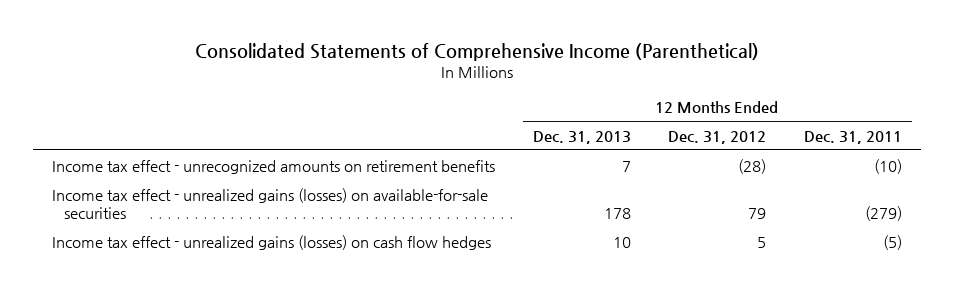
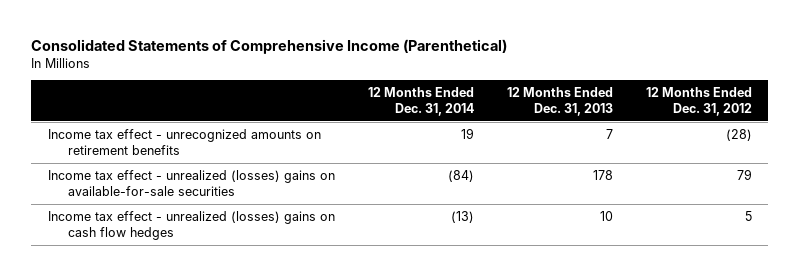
[804,130,903,144] Dec. 31, 2011 -> none
none -> [367,87,474,117] 12 Months Ended Dec. 31, 2014
[52,187,489,220] Income tax effect - unrealized gains (losses) on available-for-sale securities -> [47,169,335,197] Income tax effect - unrealized (losses) gains on available-for-sale securities
[52,234,492,250] Income tax effect - unrealized gains (losses) on cash flow hedges -> [47,210,335,241] Income tax effect - unrealized (losses) gains on cash flow hedges

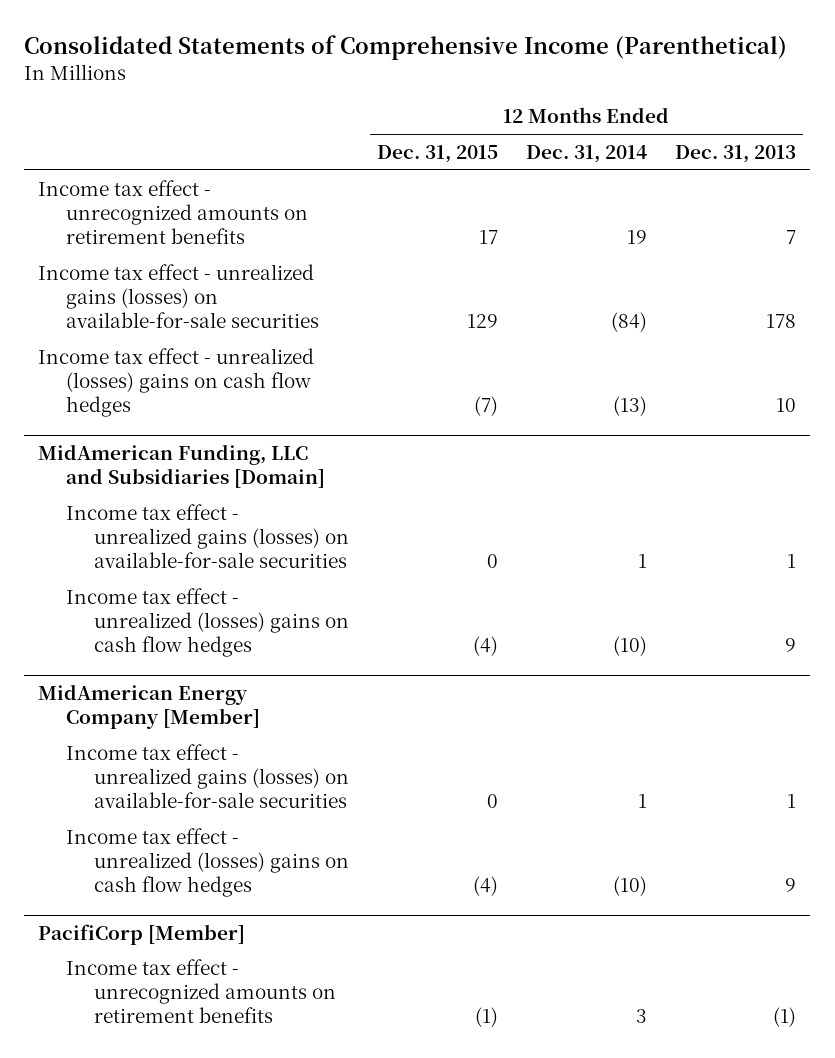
[645,87,752,117] 12 Months Ended Dec. 31, 2012 -> none
none -> [376,144,498,163] Dec. 31, 2015
[47,169,335,197] Income tax effect - unrealized (losses) gains on available-for-sale securities -> [38,263,319,328] Income tax effect - unrealized gains (losses) on available-for-sale securities
none -> [38,443,325,488] MidAmerican Funding, LLC and Subsidiaries [Domain]
none -> [65,503,349,568] Income tax effect - unrealized gains (losses) on available-for-sale securities
none -> [65,587,349,657] Income tax effect - unrealized (losses) gains on cash flow hedges
none -> [38,683,260,729] MidAmerican Energy Company [Member]
none -> [65,743,349,808] Income tax effect - unrealized gains (losses) on available-for-sale securities
none -> [65,827,349,897] Income tax effect - unrealized (losses) gains on cash flow hedges
none -> [38,923,246,945] PacifiCorp [Member]
none -> [65,958,336,1023] Income tax effect - unrecognized amounts on retirement benefits

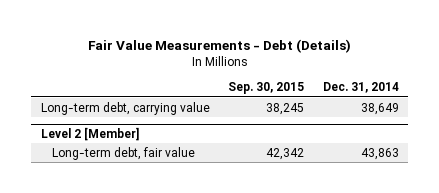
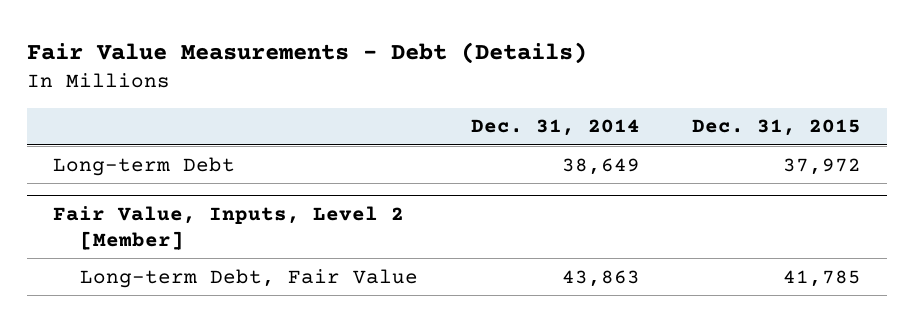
[228,82,305,95] Sep. 30, 2015 -> none
none -> [691,119,861,137] Dec. 31, 2015
[40,101,210,115] Long-term debt, carrying value -> [52,156,235,176] Long-term Debt
[40,126,140,141] Level 2 [Member] -> [52,206,404,250] Fair Value, Inputs, Level 2 [Member]
[52,146,196,160] Long-term debt, fair value -> [80,268,419,288] Long-term Debt, Fair Value

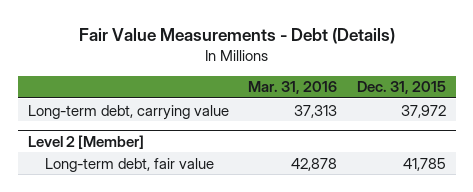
[470,119,640,137] Dec. 31, 2014 -> none
none -> [248,81,338,95] Mar. 31, 2016
[52,156,235,176] Long-term Debt -> [27,104,229,120] Long-term debt, carrying value
[52,206,404,250] Fair Value, Inputs, Level 2 [Member] -> [27,134,144,149] Level 2 [Member]
[80,268,419,288] Long-term Debt, Fair Value -> [44,157,214,172] Long-term debt, fair value

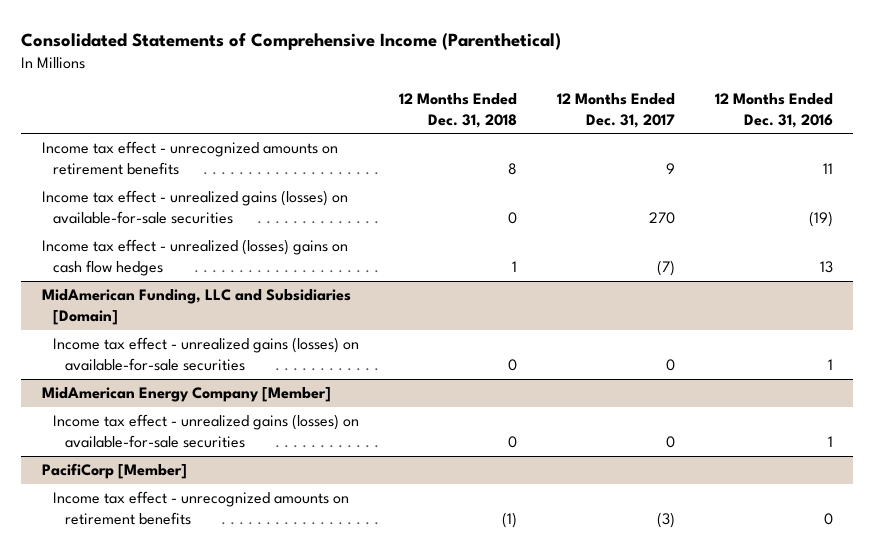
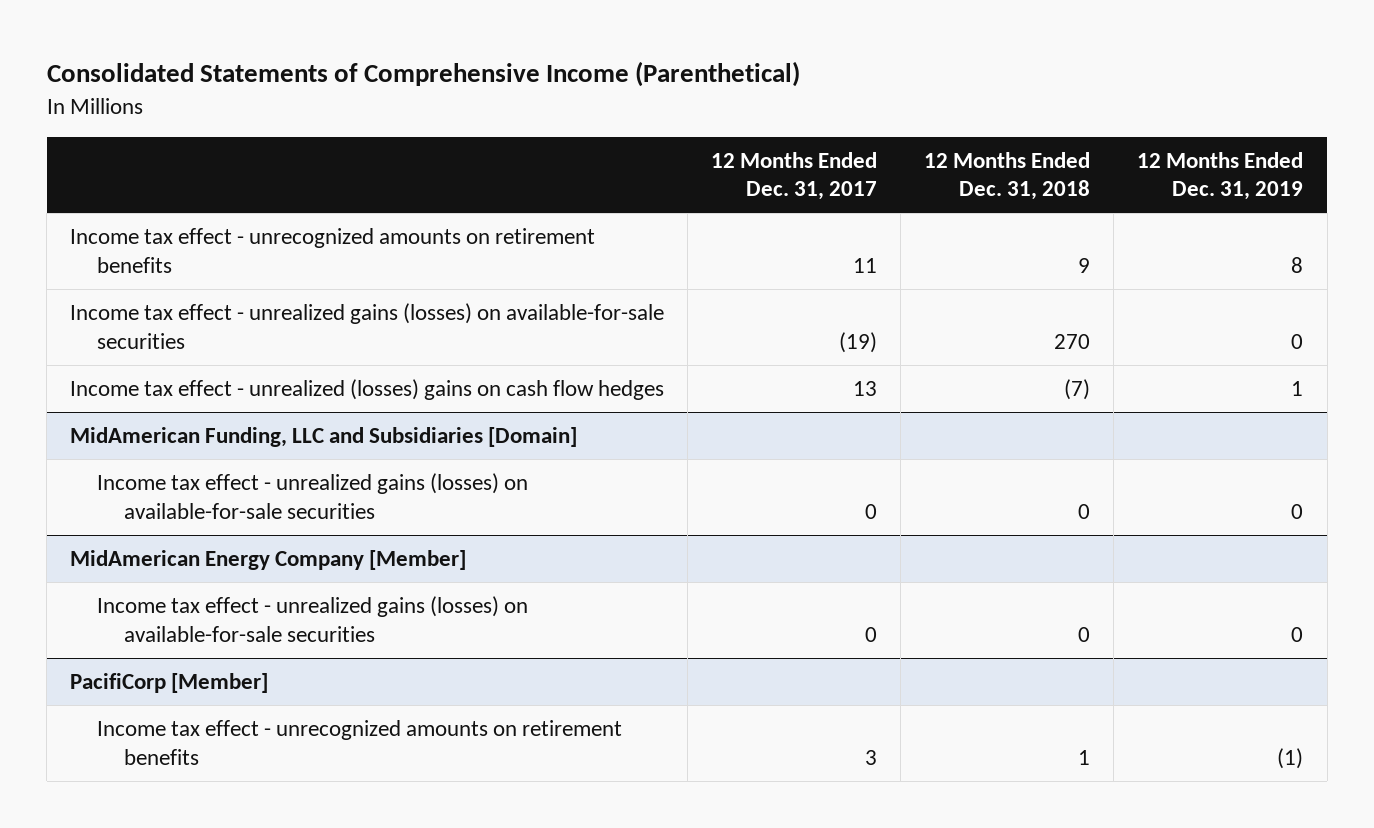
[715,92,834,128] 12 Months Ended Dec. 31, 2016 -> none
none -> [1137,151,1304,201] 12 Months Ended Dec. 31, 2019
[508,163,518,176] 8 -> [1078,257,1091,273] 9
[666,163,676,175] 9 -> [853,257,878,273] 11
[508,212,518,225] 0 -> [1054,333,1091,349] 270
[649,212,676,225] 270 -> [839,331,878,353] (19)
[512,261,518,273] 1 -> [1064,379,1091,401] (7)
[657,260,676,277] (7) -> [853,381,878,397] 13
[502,512,518,529] (1) -> [1078,749,1091,765] 1
[657,512,676,529] (3) -> [865,749,878,765] 3

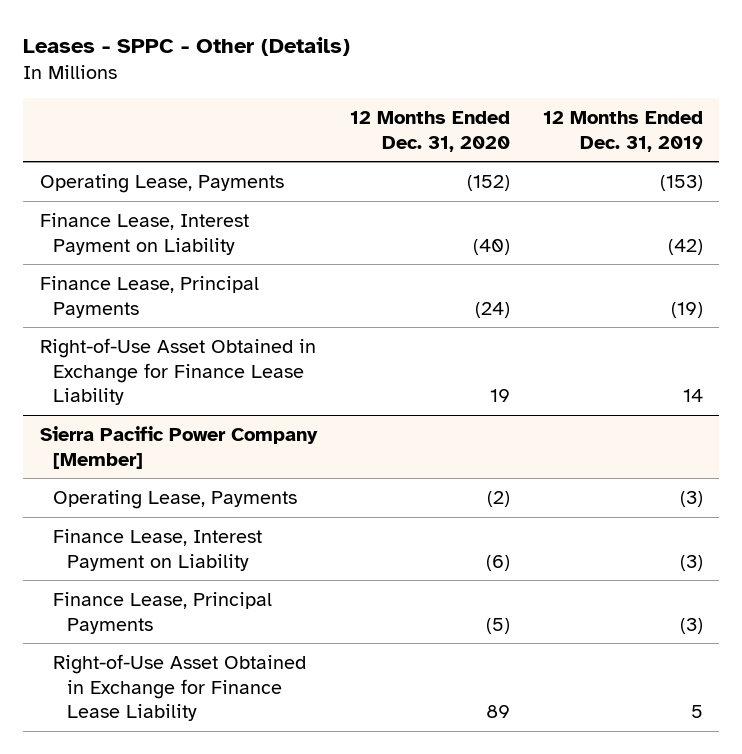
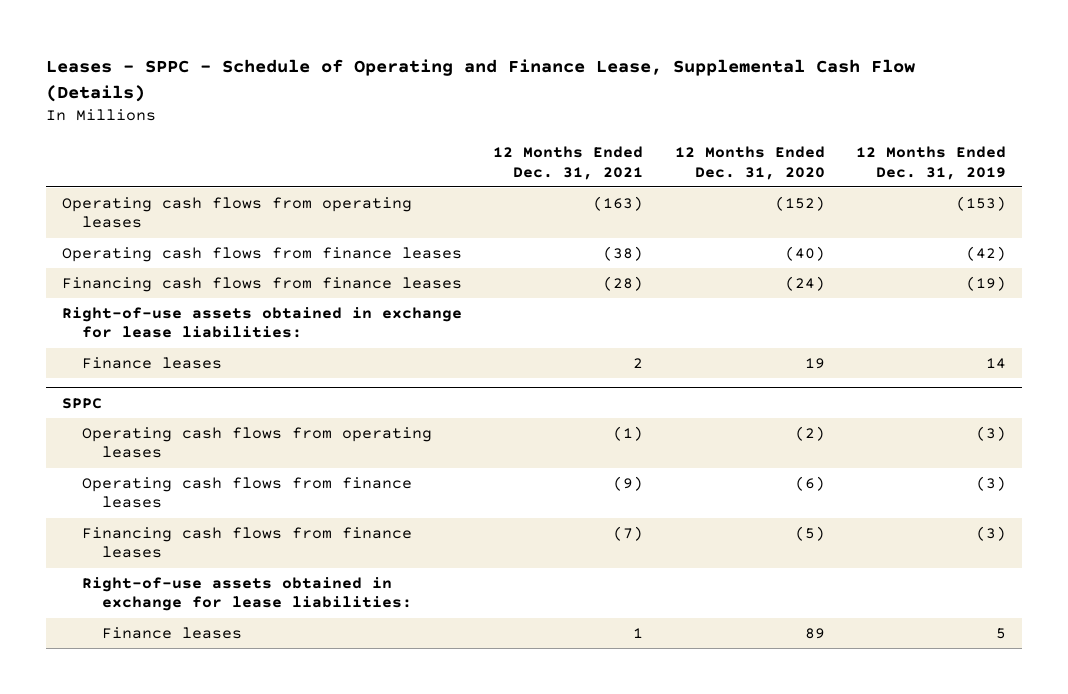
[22,36,350,56] Leases - SPPC - Other (Details) -> [46,59,916,102] Leases - SPPC - Schedule of Operating and Finance Lease, Supplemental Cash Flow (Details)
none -> [493,146,644,180] 12 Months Ended Dec. 31, 2021
[39,173,284,193] Operating Lease, Payments -> [61,196,412,229] Operating cash flows from operating leases
[39,212,249,255] Finance Lease, Interest Payment on Liability -> [61,246,462,262] Operating cash flows from finance leases
[39,275,259,318] Finance Lease, Principal Payments -> [61,276,462,292] Financing cash flows from finance leases
none -> [61,306,462,339] Right-of-use assets obtained in exchange for lease liabilities:
[39,337,316,406] Right-of-Use Asset Obtained in Exchange for Finance Lease Liability -> [81,356,222,369] Finance leases
[39,425,318,469] Sierra Pacific Power Company [Member] -> [61,397,102,409] SPPC
[53,489,298,509] Operating Lease, Payments -> [81,426,432,459] Operating cash flows from operating leases
[53,528,263,571] Finance Lease, Interest Payment on Liability -> [81,476,412,509] Operating cash flows from finance leases
[53,591,273,634] Finance Lease, Principal Payments -> [81,526,412,559] Financing cash flows from finance leases
none -> [81,576,412,612] Right-of-use assets obtained in exchange for lease liabilities:
[53,653,307,722] Right-of-Use Asset Obtained in Exchange for Finance Lease Liability -> [101,626,242,639] Finance leases

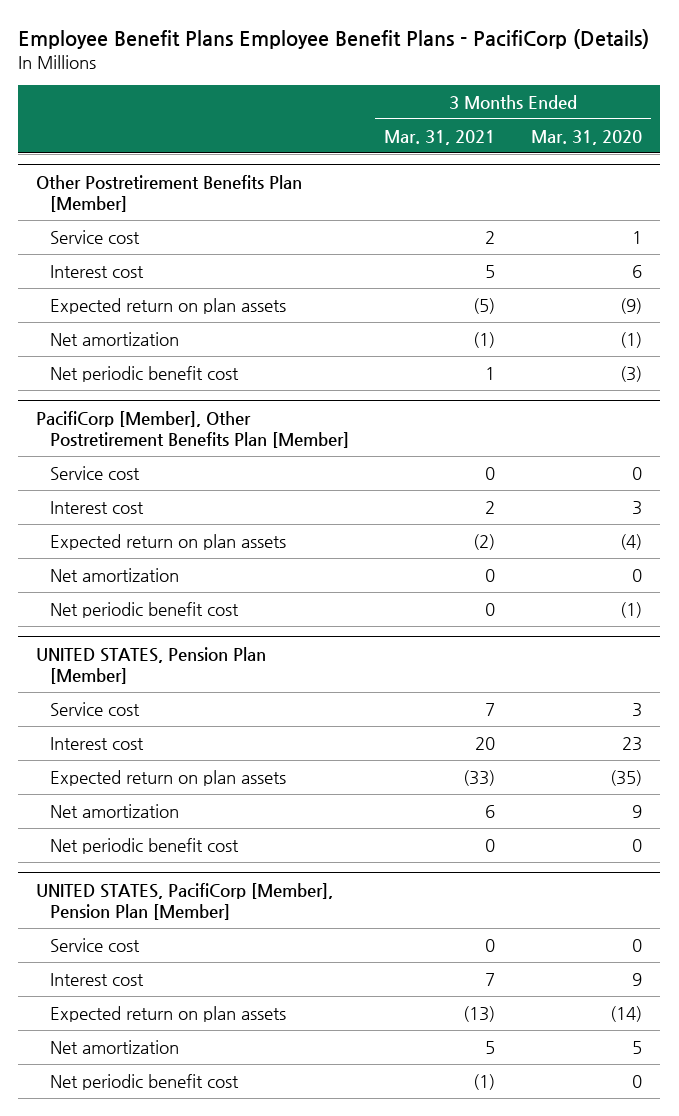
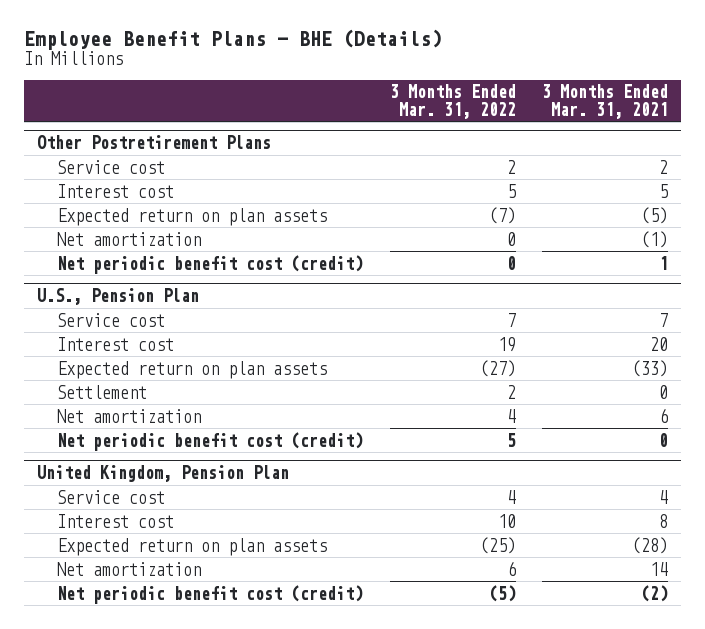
[18,29,650,50] Employee Benefit Plans Employee Benefit Plans - PacifiCorp (Details) -> [23,29,442,51] Employee Benefit Plans - BHE (Details)
[531,129,643,145] Mar. 31, 2020 -> none
none -> [389,84,516,119] 3 Months Ended Mar. 31, 2022
[36,174,303,213] Other Postretirement Benefits Plan [Member] -> [37,135,272,150] Other Postretirement Plans
[36,410,349,449] PacifiCorp [Member], Other Postretirement Benefits Plan [Member] -> none
[49,465,140,480] Service cost -> none
[49,500,144,514] Interest cost -> none
[49,533,286,550] Expected return on plan assets -> none
[49,567,179,582] Net amortization -> none
[49,601,239,618] Net periodic benefit cost -> none
[36,646,267,685] UNITED STATES, Pension Plan [Member] -> none
[49,365,239,382] Net periodic benefit cost -> [57,254,364,274] Net periodic benefit cost (credit)
none -> [37,288,200,306] U.S., Pension Plan
none -> [57,384,148,399] Settlement
[36,882,334,921] UNITED STATES, PacifiCorp [Member], Pension Plan [Member] -> none
[49,837,239,854] Net periodic benefit cost -> [57,431,364,451] Net periodic benefit cost (credit)
none -> [37,465,290,483] United Kingdom, Pension Plan
[485,938,496,952] 0 -> [658,489,668,504] 4
[485,972,496,986] 7 -> [658,513,668,528] 8
[463,1005,496,1022] (13) -> [631,536,668,554] (28)
[485,1040,496,1054] 5 -> [649,561,668,576] 14
[49,1073,239,1090] Net periodic benefit cost -> [57,584,364,604] Net periodic benefit cost (credit)
[473,1073,496,1090] (1) -> [640,584,668,602] (2)

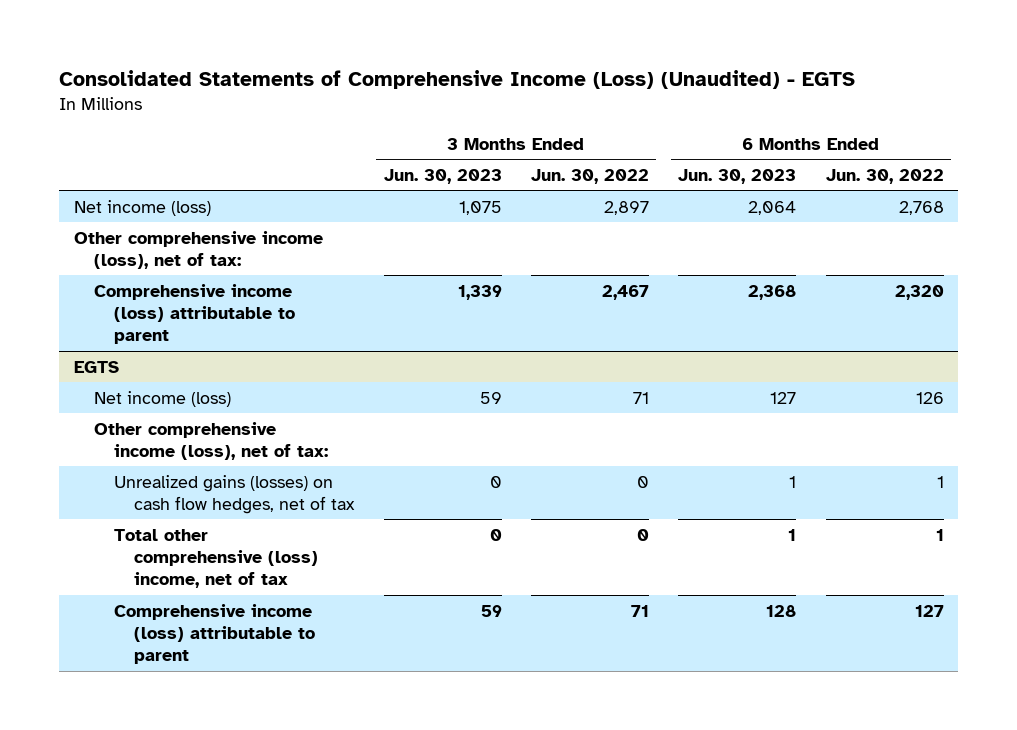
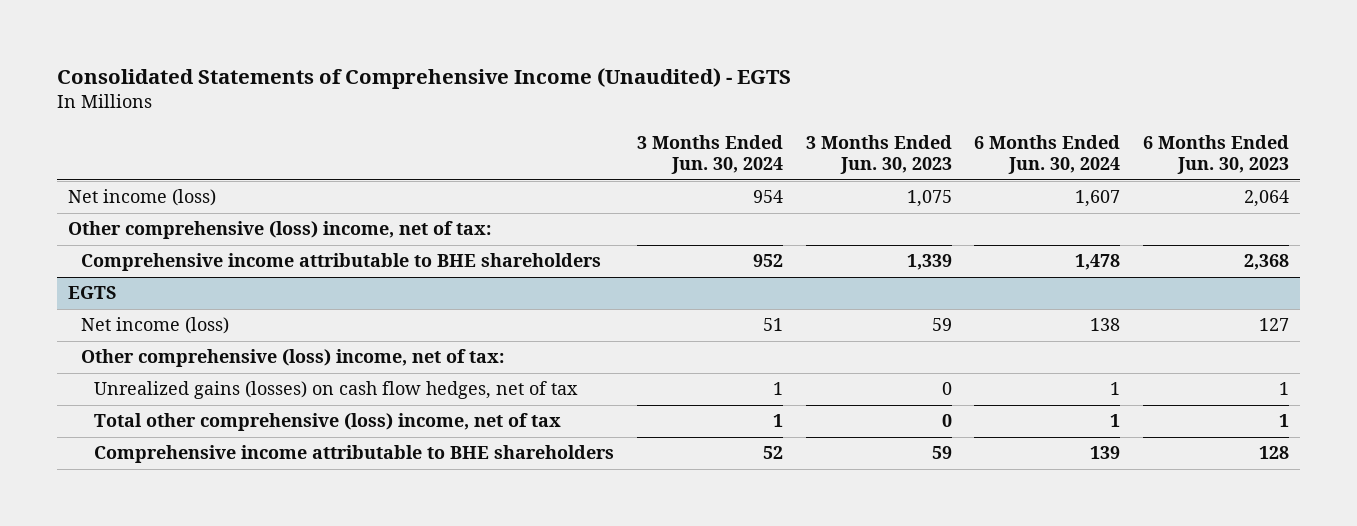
[58,70,855,90] Consolidated Statements of Comprehensive Income (Loss) (Unaudited) - EGTS -> [56,68,791,90] Consolidated Statements of Comprehensive Income (Unaudited) - EGTS
[530,168,649,184] Jun. 30, 2022 -> none
[825,168,944,184] Jun. 30, 2022 -> none
none -> [636,134,783,175] 3 Months Ended Jun. 30, 2024
none -> [974,134,1121,175] 6 Months Ended Jun. 30, 2024
[73,230,323,269] Other comprehensive income (loss), net of tax: -> [67,221,491,240] Other comprehensive (loss) income, net of tax:
[93,283,295,345] Comprehensive income (loss) attributable to parent -> [81,253,602,272] Comprehensive income attributable to BHE shareholders
[93,421,328,460] Other comprehensive income (loss), net of tax: -> [81,349,505,368] Other comprehensive (loss) income, net of tax:
[113,603,316,665] Comprehensive income (loss) attributable to parent -> [94,445,615,464] Comprehensive income attributable to BHE shareholders

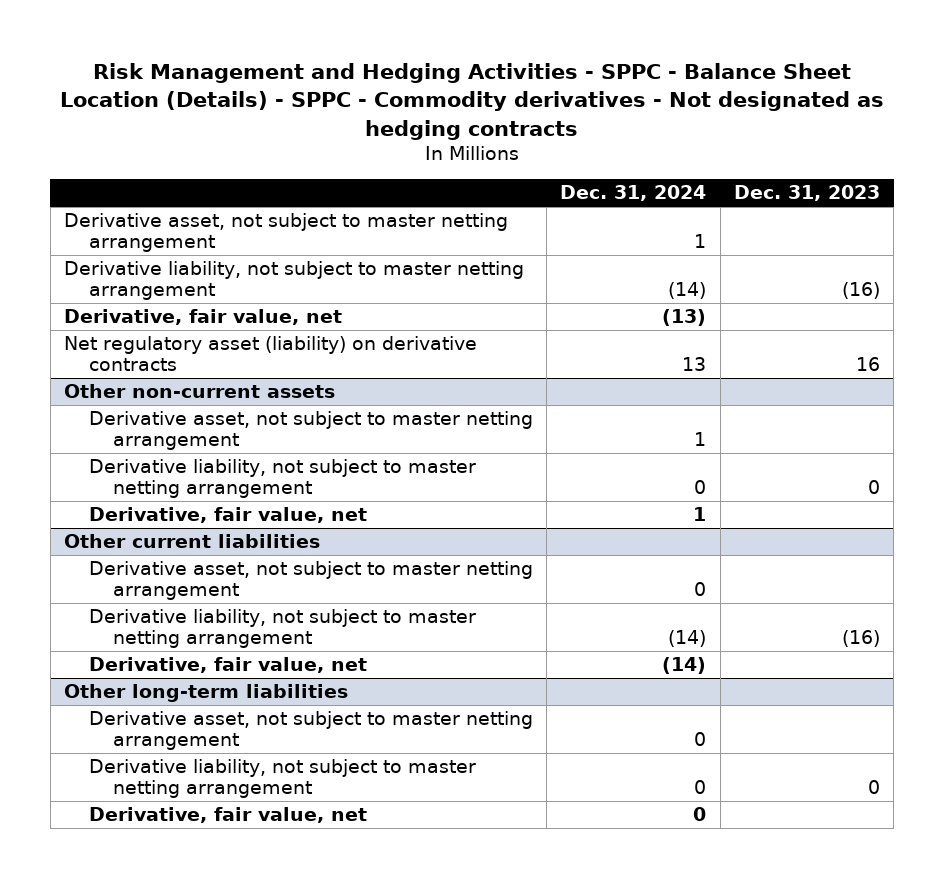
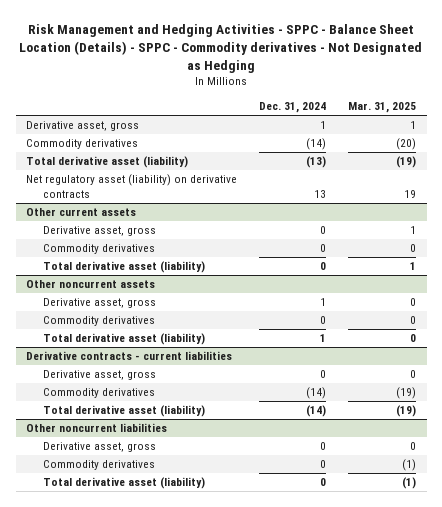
[60,62,885,140] Risk Management and Hedging Activities - SPPC - Balance Sheet Location (Details) - SPPC - Commodity derivatives - Not designated as hedging contracts -> [19,23,423,73] Risk Management and Hedging Activities - SPPC - Balance Sheet Location (Details) - SPPC - Commodity derivatives - Not Designated as Hedging
[733,185,880,202] Dec. 31, 2023 -> none
none -> [347,102,416,114] Mar. 31, 2025
[64,213,509,253] Derivative asset, not subject to master netting arrangement -> [26,121,140,132] Derivative asset, gross
[64,261,525,301] Derivative liability, not subject to master netting arrangement -> [26,139,139,150] Commodity derivatives
[64,309,343,326] Derivative, fair value, net -> [26,156,189,169] Total derivative asset (liability)
[88,507,367,524] Derivative, fair value, net -> none
[88,609,476,649] Derivative liability, not subject to master netting arrangement -> none
[88,657,367,674] Derivative, fair value, net -> none
[88,759,476,799] Derivative liability, not subject to master netting arrangement -> none
[88,807,367,824] Derivative, fair value, net -> none
[64,384,336,399] Other non-current assets -> [26,208,137,217] Other current assets
[88,411,533,451] Derivative asset, not subject to master netting arrangement -> [43,226,157,237] Derivative asset, gross
[694,432,707,447] 1 -> [320,226,327,235] 0
[88,459,476,499] Derivative liability, not subject to master netting arrangement -> [43,244,156,255] Commodity derivatives
none -> [43,261,206,274] Total derivative asset (liability)
[64,534,321,549] Other current liabilities -> [26,280,156,289] Other noncurrent assets
[88,561,533,601] Derivative asset, not subject to master netting arrangement -> [43,298,157,309] Derivative asset, gross
[694,582,707,597] 0 -> [320,298,327,307] 1
none -> [43,316,156,327] Commodity derivatives
none -> [43,333,206,346] Total derivative asset (liability)
[64,684,349,703] Other long-term liabilities -> [26,351,233,361] Derivative contracts - current liabilities
[88,711,533,751] Derivative asset, not subject to master netting arrangement -> [43,370,157,381] Derivative asset, gross
none -> [43,388,156,399] Commodity derivatives
none -> [43,405,206,418] Total derivative asset (liability)
none -> [26,423,168,433] Other noncurrent liabilities
none -> [43,442,157,453] Derivative asset, gross
none -> [43,460,156,471] Commodity derivatives
none -> [43,477,206,490] Total derivative asset (liability)

